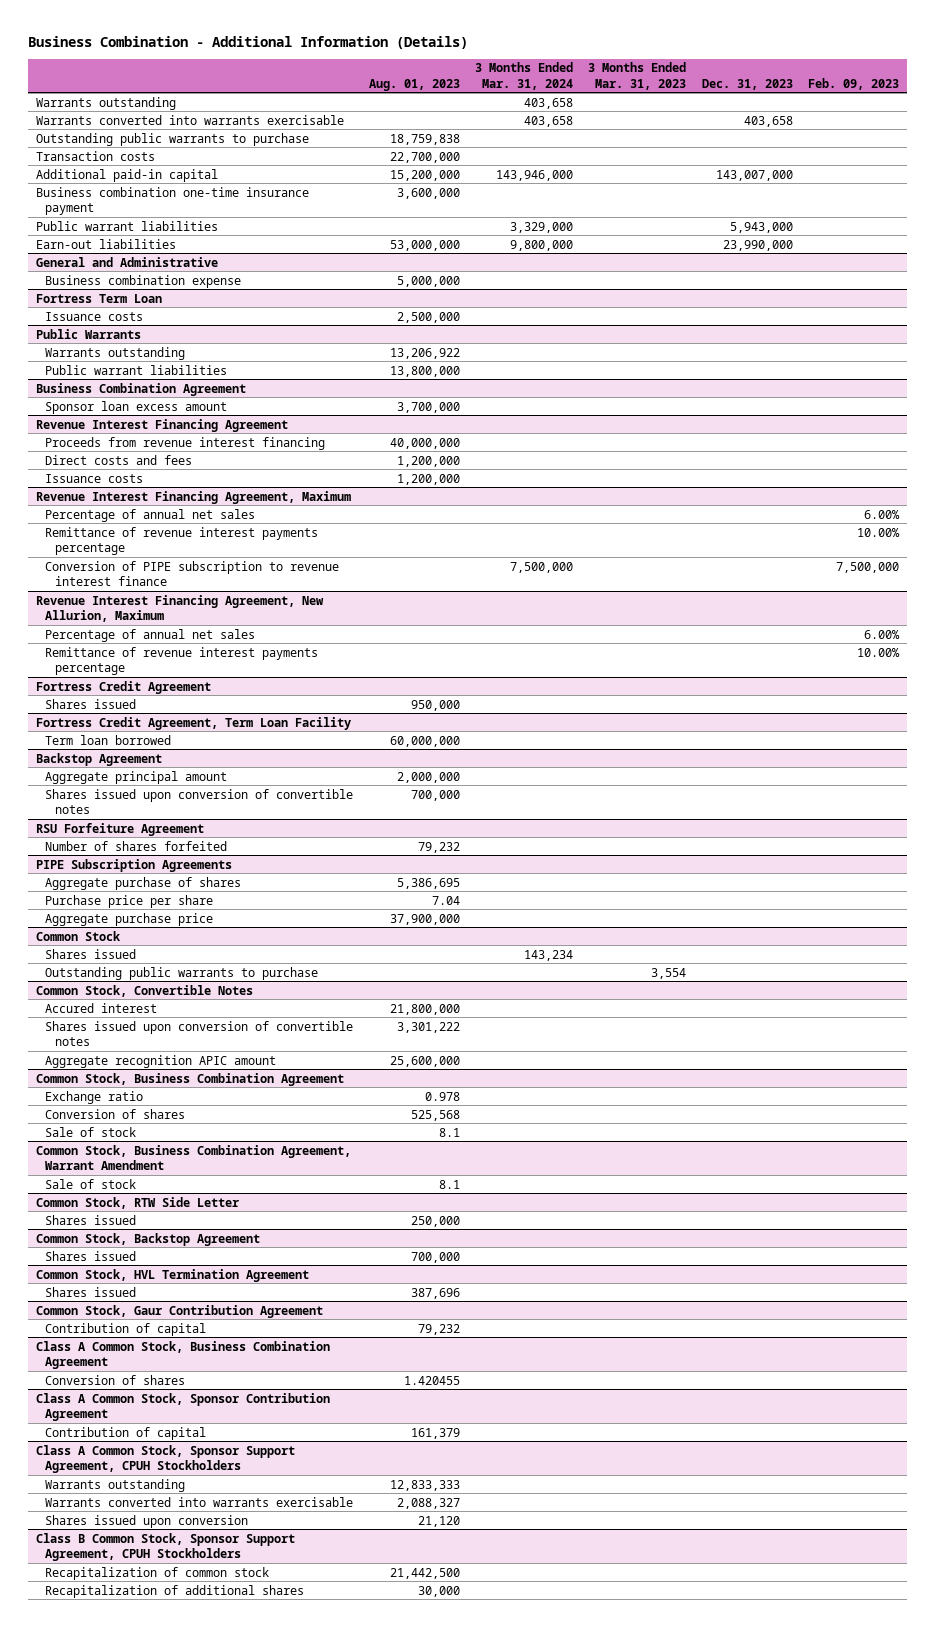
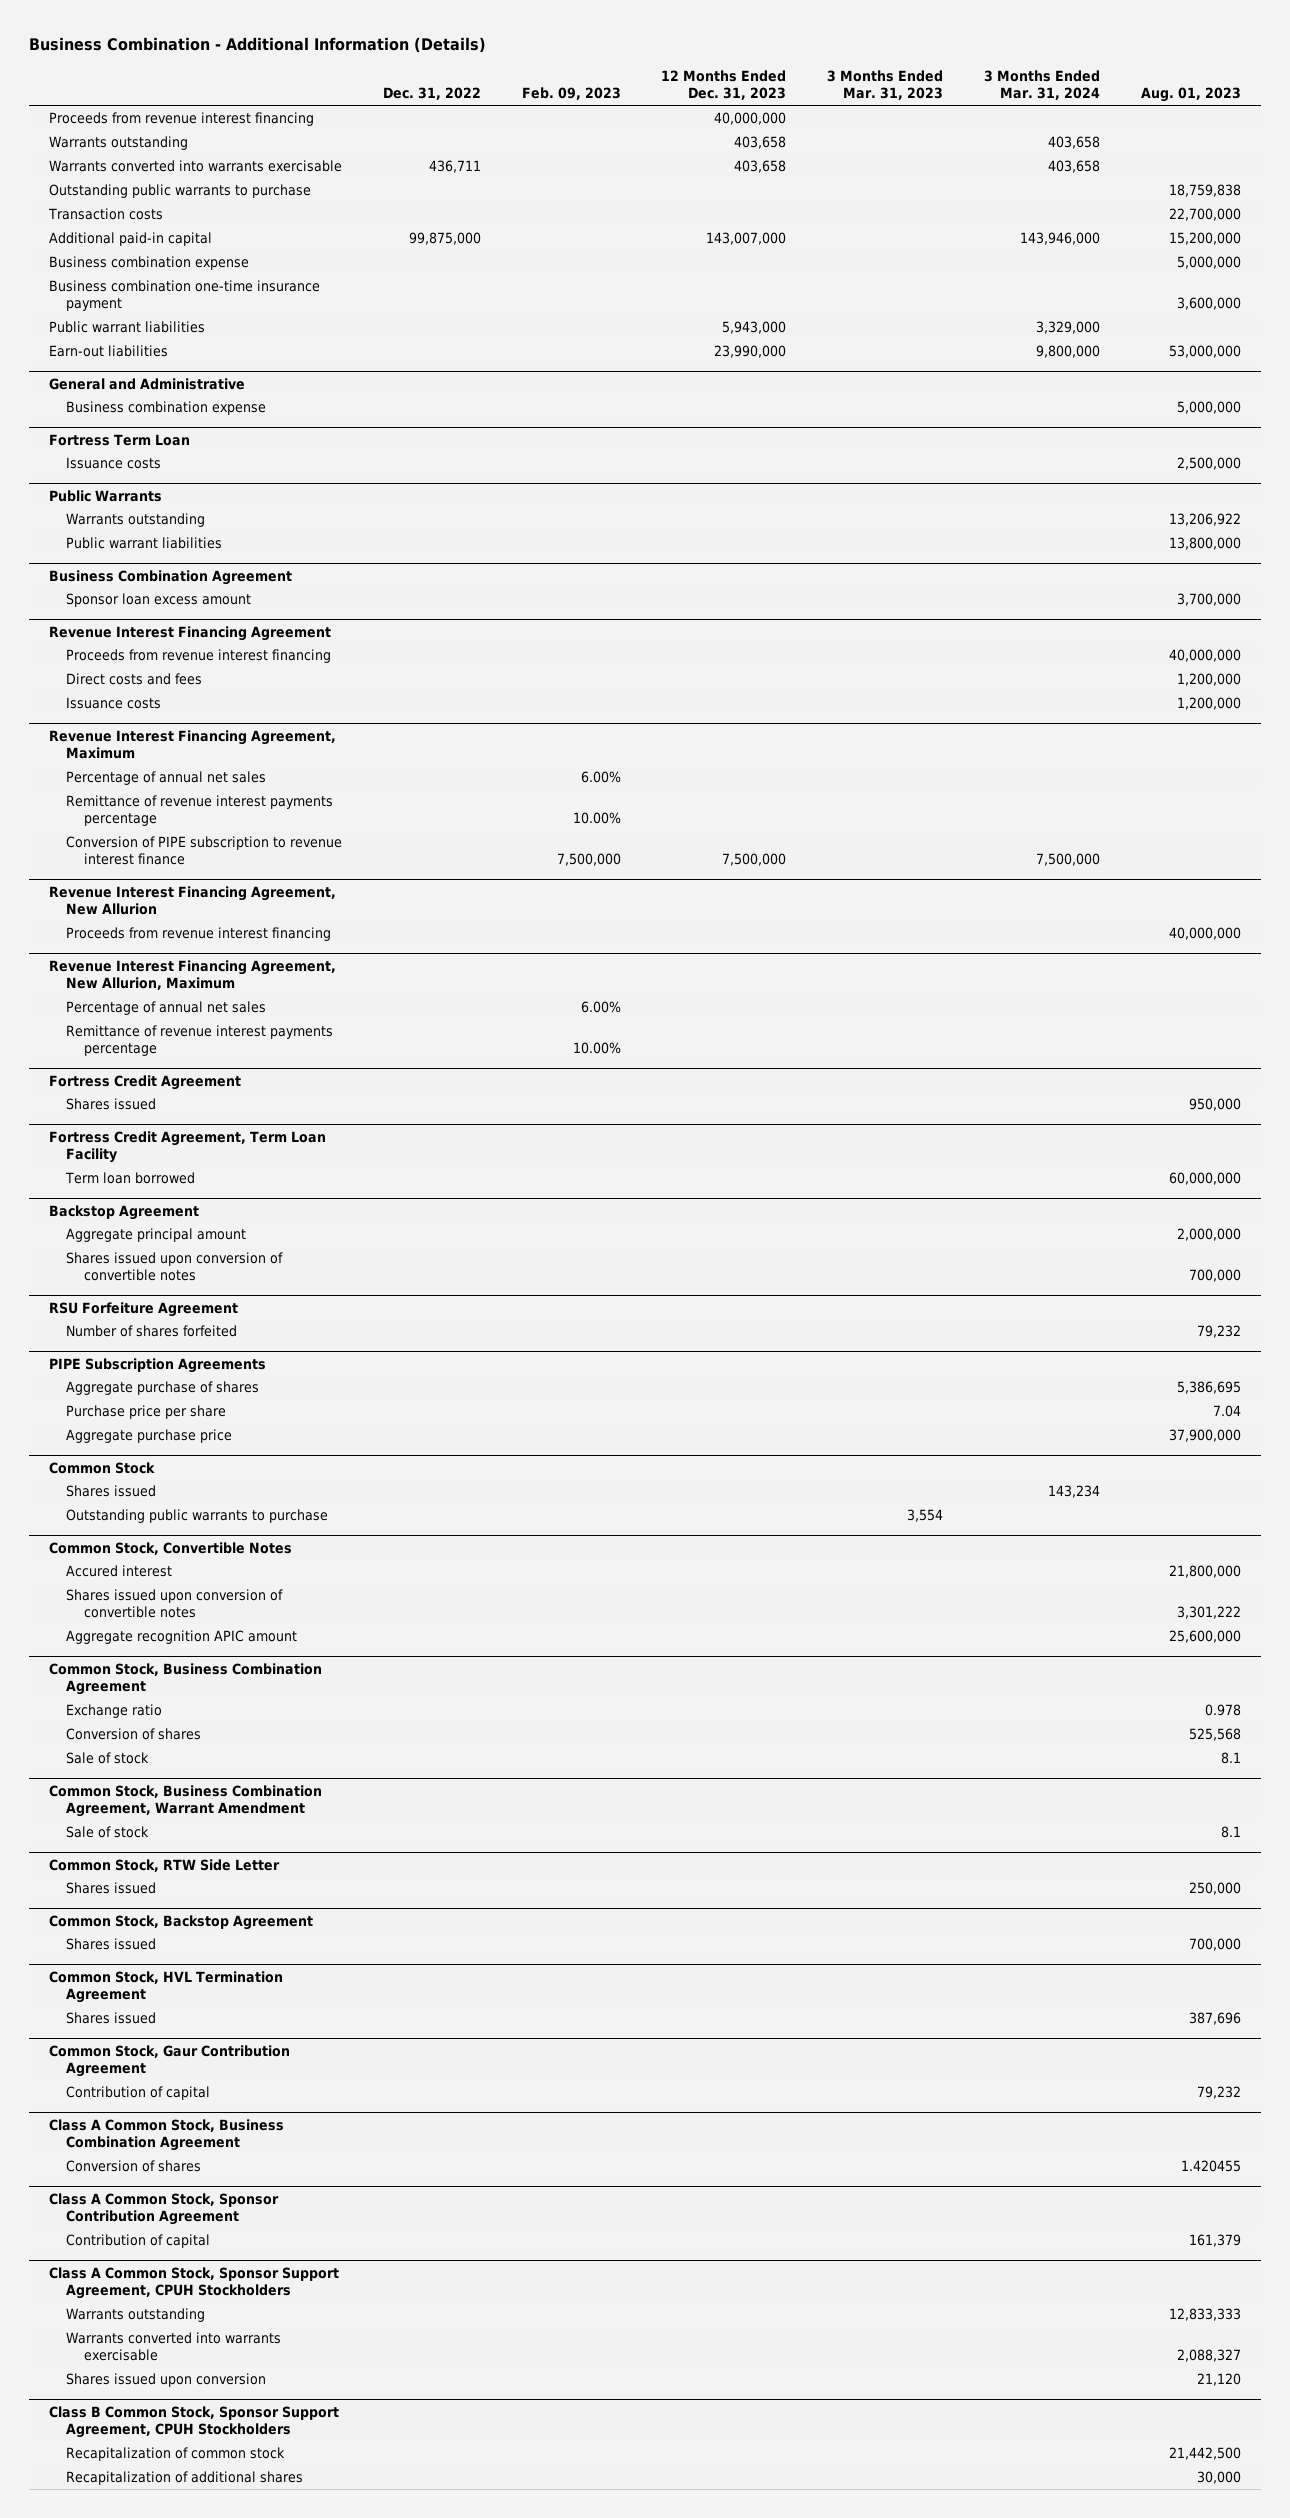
[701,78,793,90] Dec. 31, 2023 -> none
none -> [383,87,482,101] Dec. 31, 2022
none -> [661,69,787,101] 12 Months Ended Dec. 31, 2023
none -> [48,111,314,126] Proceeds from revenue interest financing
none -> [48,255,249,270] Business combination expense
none -> [48,885,336,916] Revenue Interest Financing Agreement, New Allurion
none -> [66,926,332,941] Proceeds from revenue interest financing

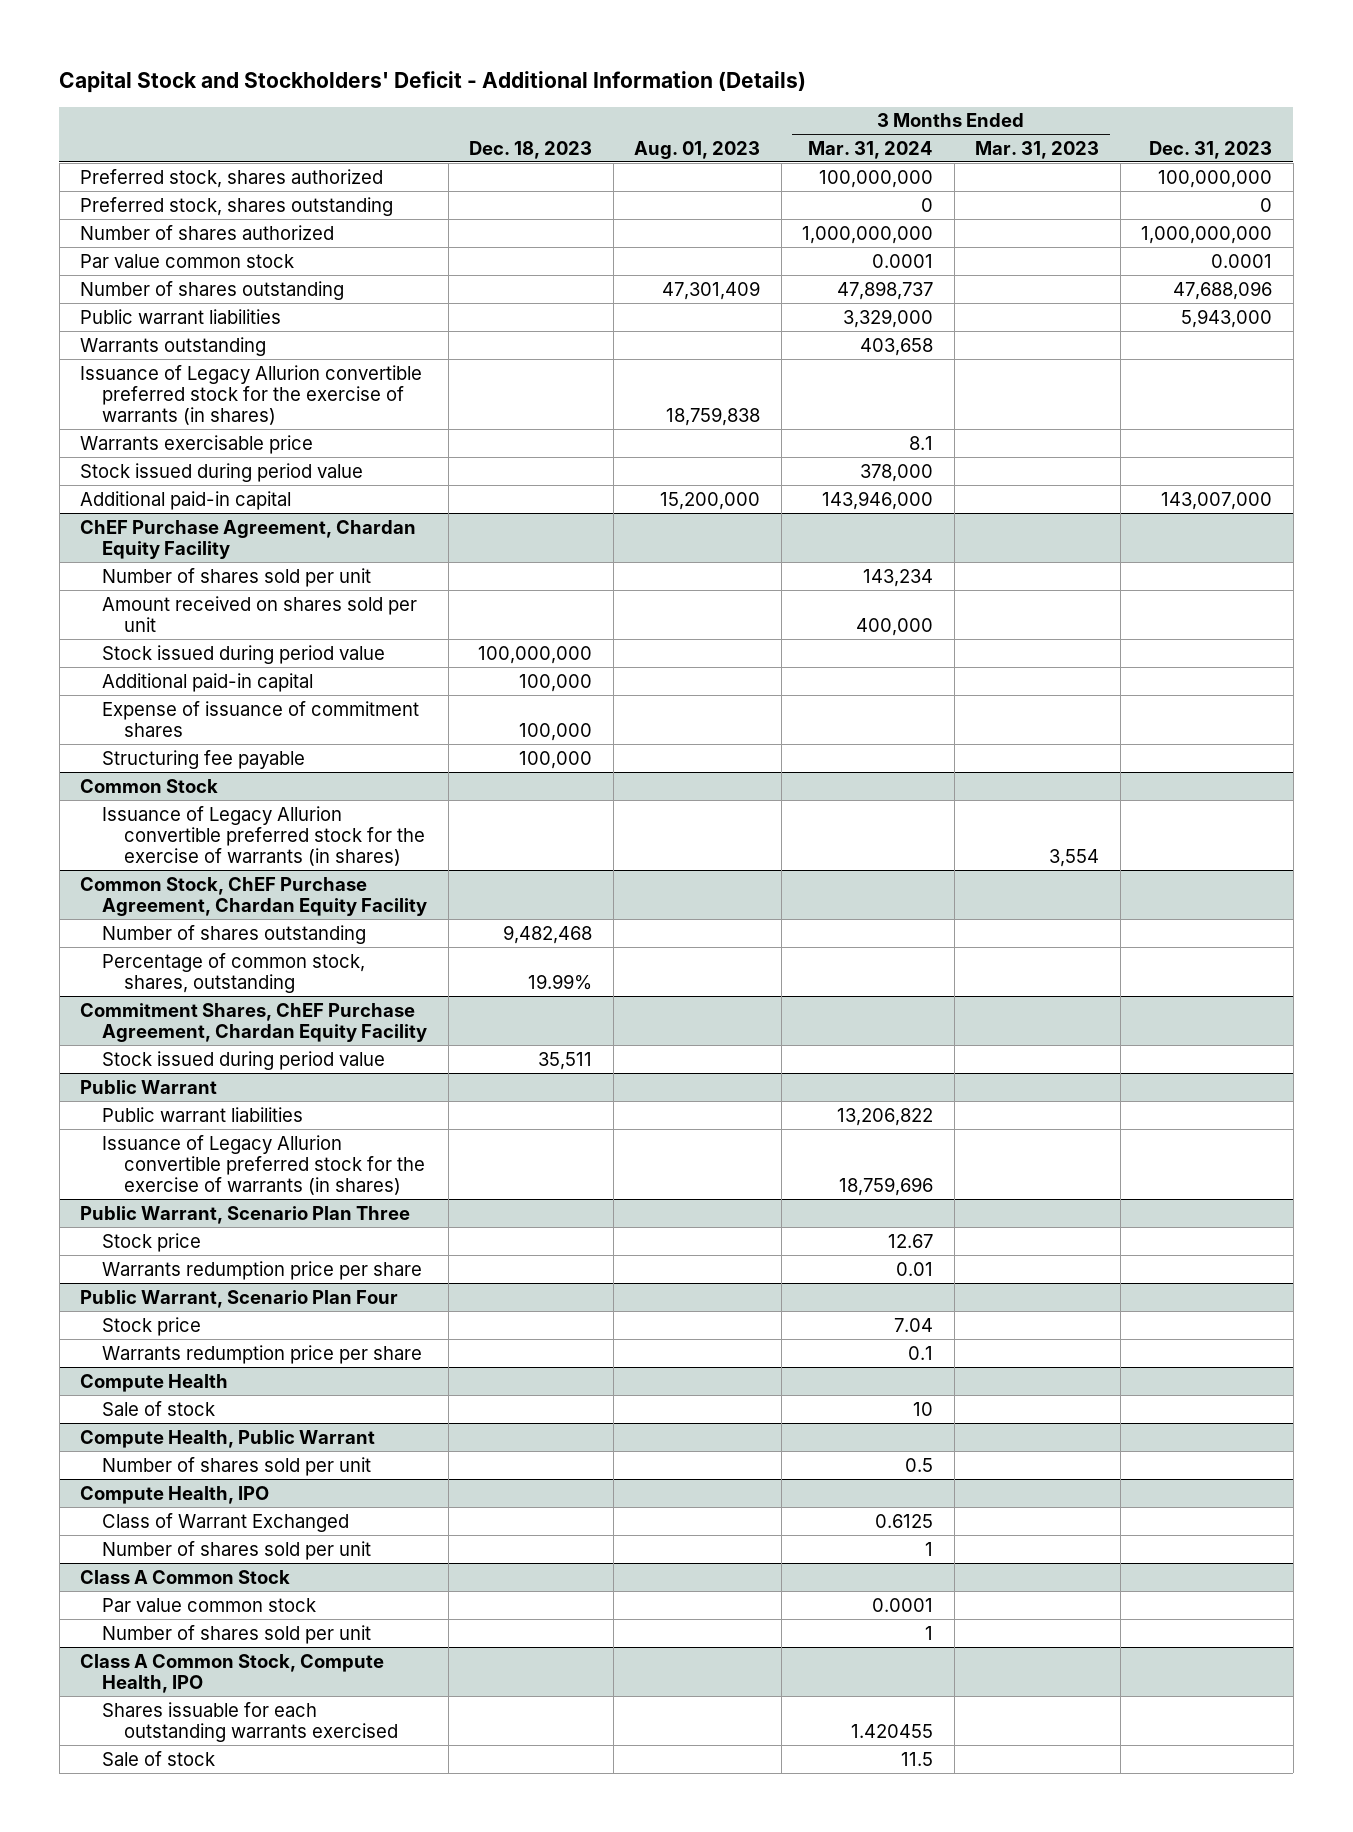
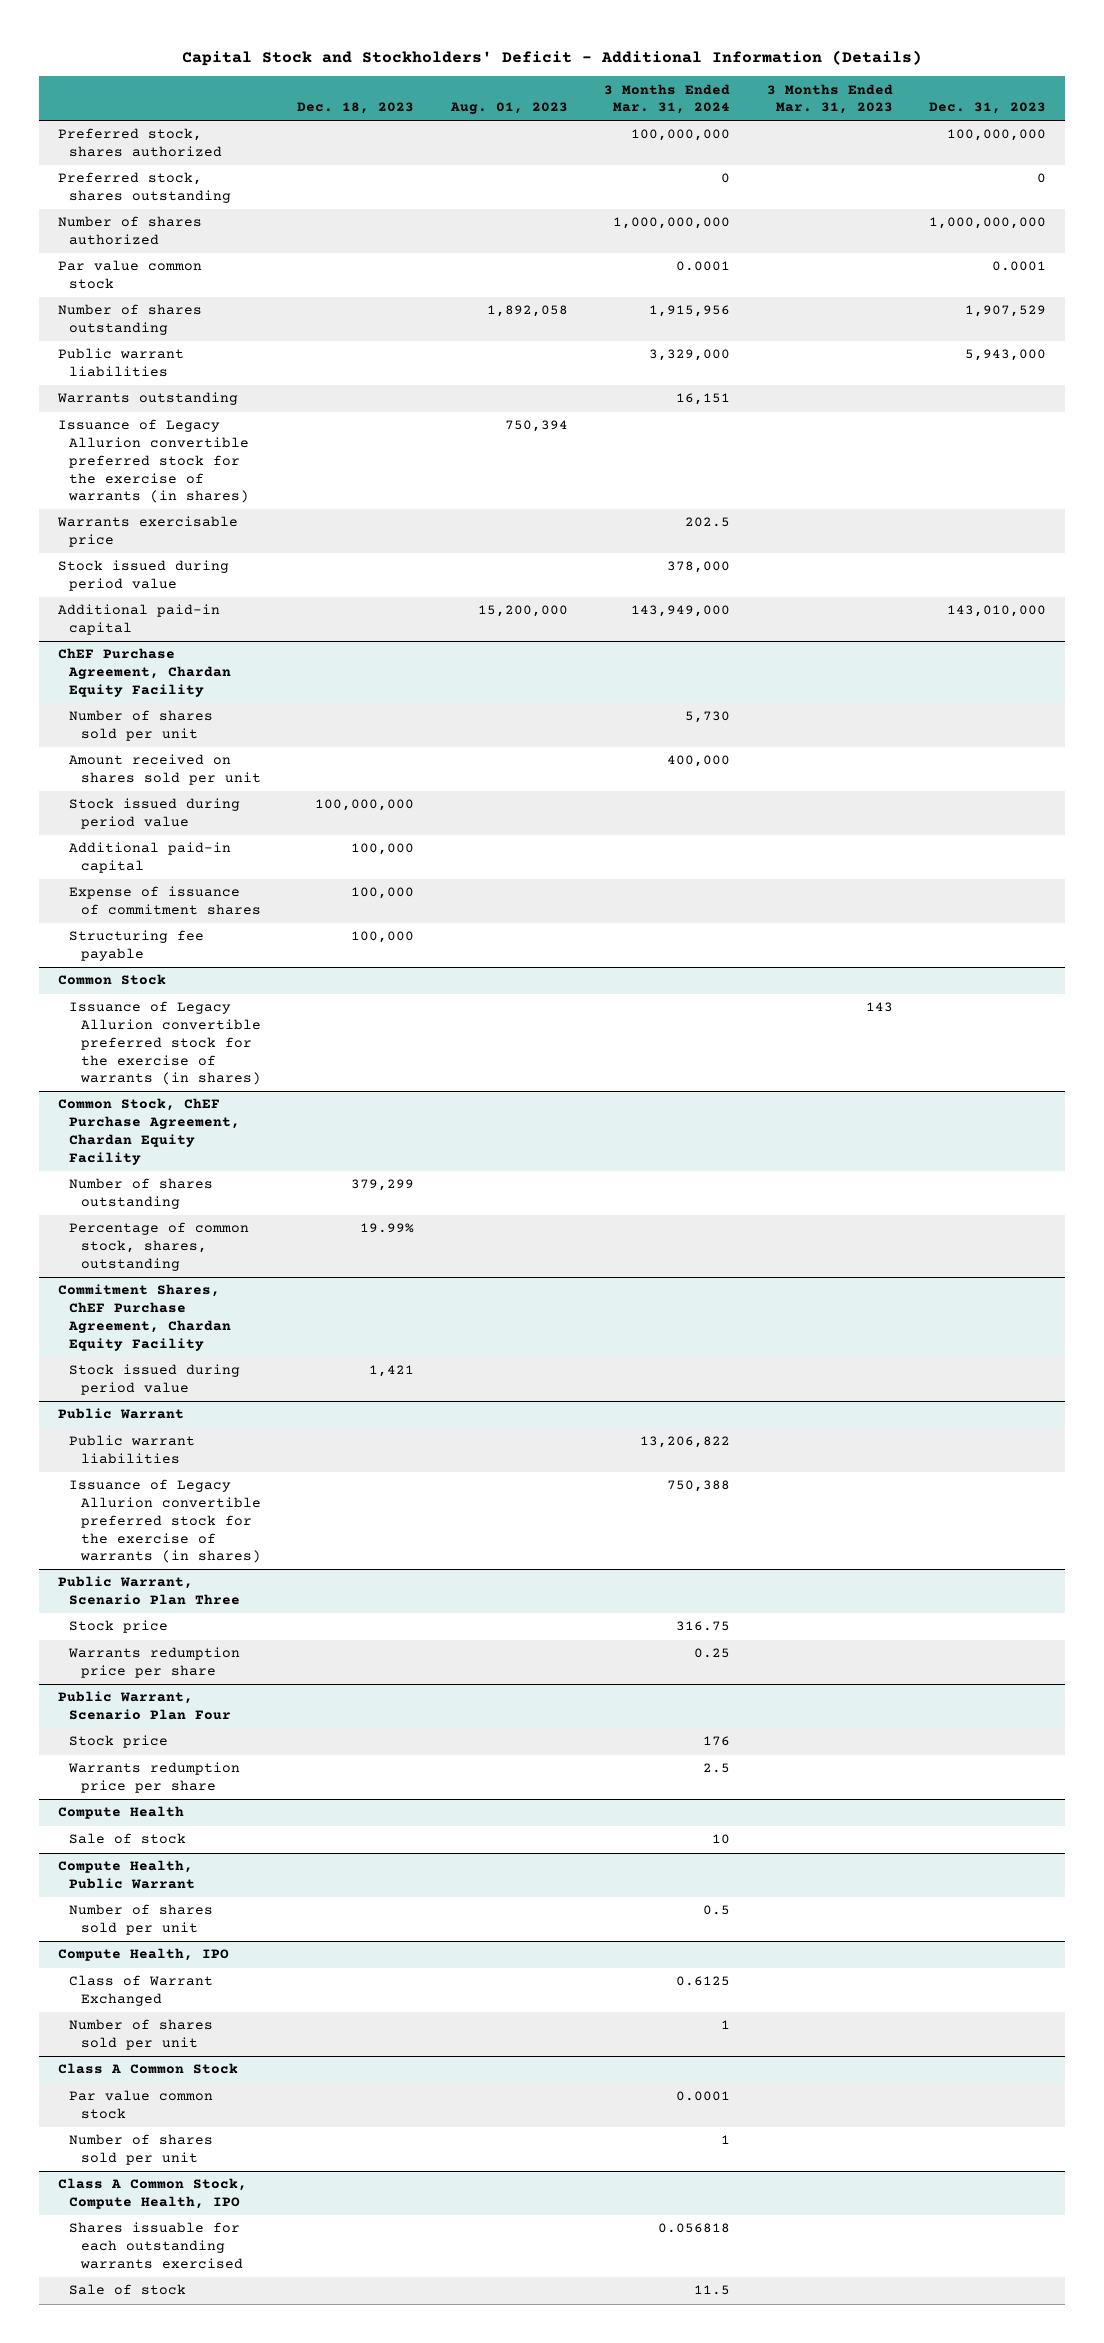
[662,280,761,300] 47,301,409 -> [486,305,568,318] 1,892,058
[837,280,934,300] 47,898,737 -> [649,305,731,318] 1,915,956
[1173,280,1273,300] 47,688,096 -> [965,305,1047,318] 1,907,529
[860,337,934,356] 403,658 -> [676,393,731,406] 16,151
[666,407,761,427] 18,759,838 -> [504,420,568,433] 750,394
[909,435,934,450] 8.1 -> [685,517,731,528] 202.5
[822,490,934,510] 143,946,000 -> [631,605,731,618] 143,949,000
[1161,491,1273,510] 143,007,000 -> [947,605,1047,618] 143,010,000
[863,568,934,587] 143,234 -> [685,711,731,724] 5,730
[1049,849,1100,868] 3,554 -> [865,1002,893,1013] 143
[503,924,593,944] 9,482,468 -> [351,1179,415,1192] 379,299
[538,1051,593,1070] 35,511 -> [369,1365,415,1378] 1,421
[839,1177,934,1197] 18,759,696 -> [667,1480,731,1493] 750,388
[888,1233,934,1248] 12.67 -> [676,1621,731,1632] 316.75
[896,1261,934,1276] 0.01 -> [694,1648,731,1659] 0.25
[894,1317,934,1332] 7.04 -> [703,1736,731,1747] 176
[908,1345,934,1360] 0.1 -> [703,1763,731,1774] 2.5
[851,1723,934,1738] 1.420455 -> [658,2223,731,2234] 0.056818

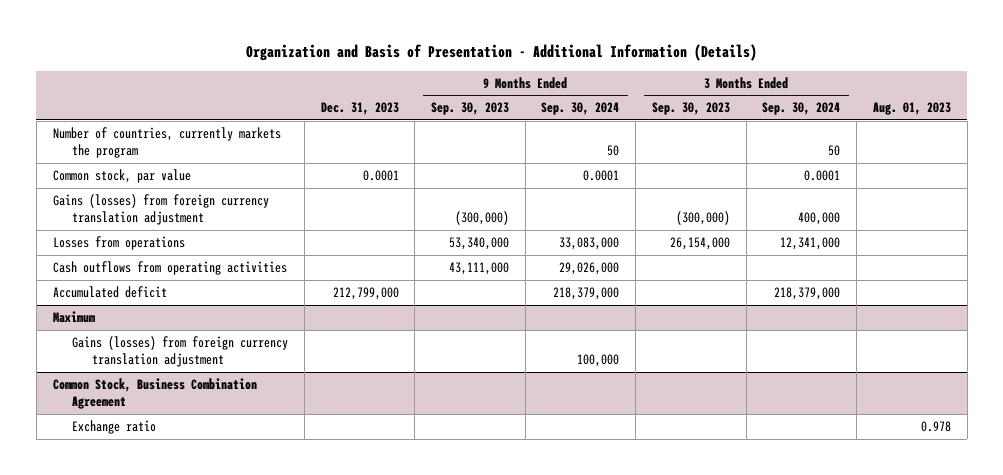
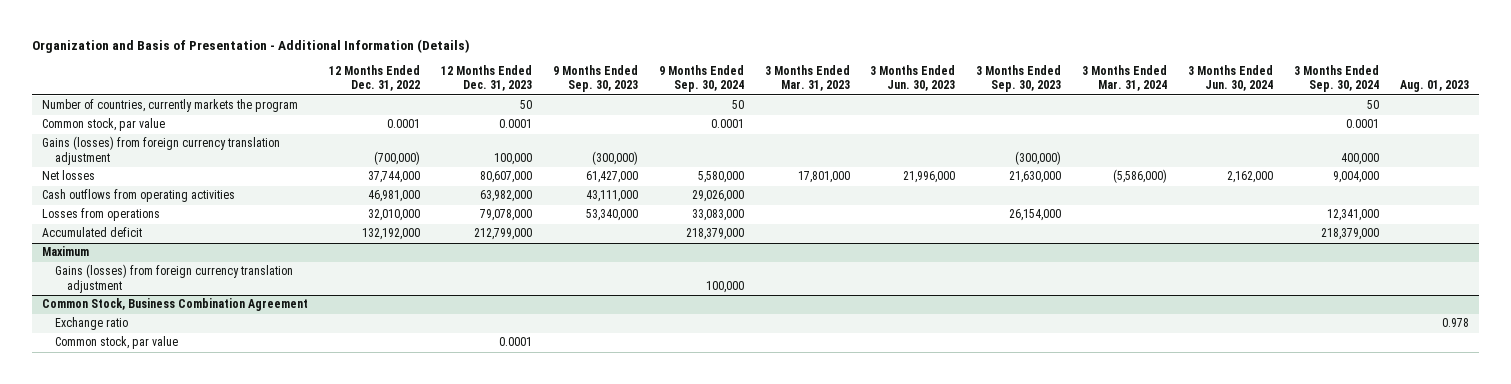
[320,102,399,116] Dec. 31, 2023 -> none
none -> [328,65,420,92] 12 Months Ended Dec. 31, 2022
none -> [440,65,532,92] 12 Months Ended Dec. 31, 2023
none -> [764,65,850,92] 3 Months Ended Mar. 31, 2023
none -> [870,65,956,92] 3 Months Ended Jun. 30, 2023
none -> [1082,65,1168,92] 3 Months Ended Mar. 31, 2024
none -> [1188,65,1274,92] 3 Months Ended Jun. 30, 2024
none -> [42,170,96,181] Net losses
[52,236,185,251] Losses from operations -> [42,208,161,222] Losses from operations
none -> [54,336,178,350] Common stock, par value

